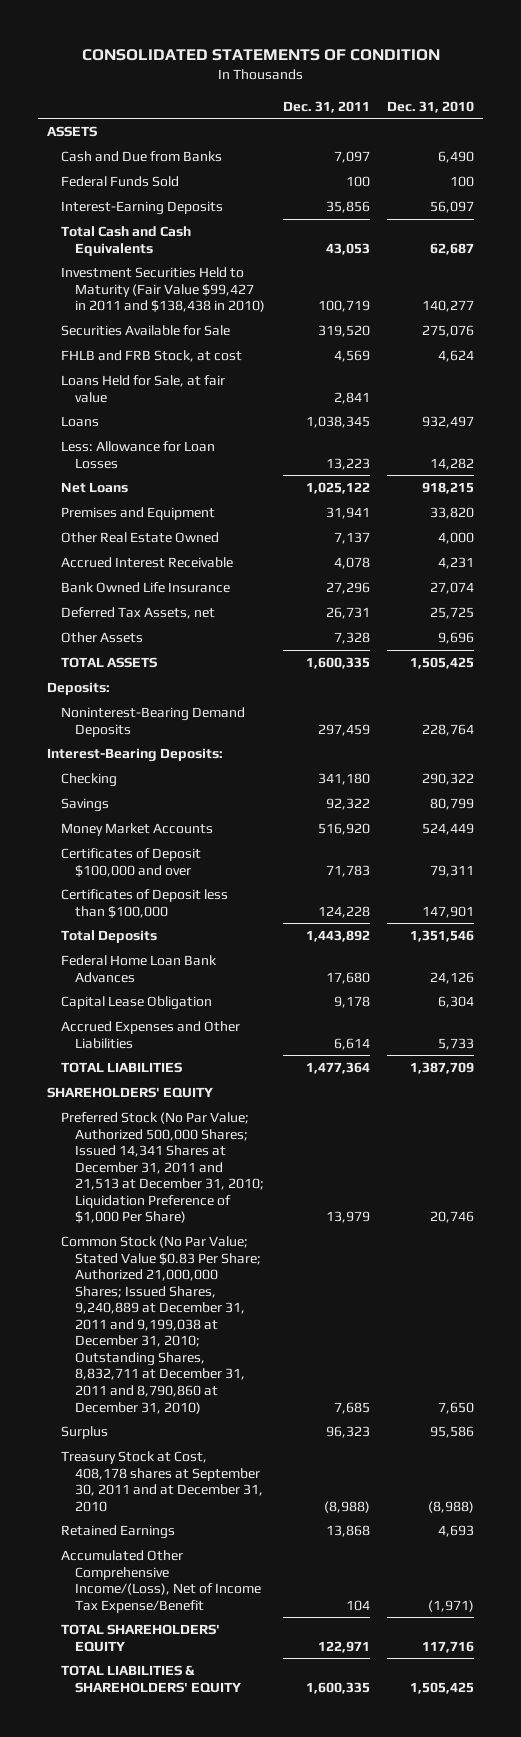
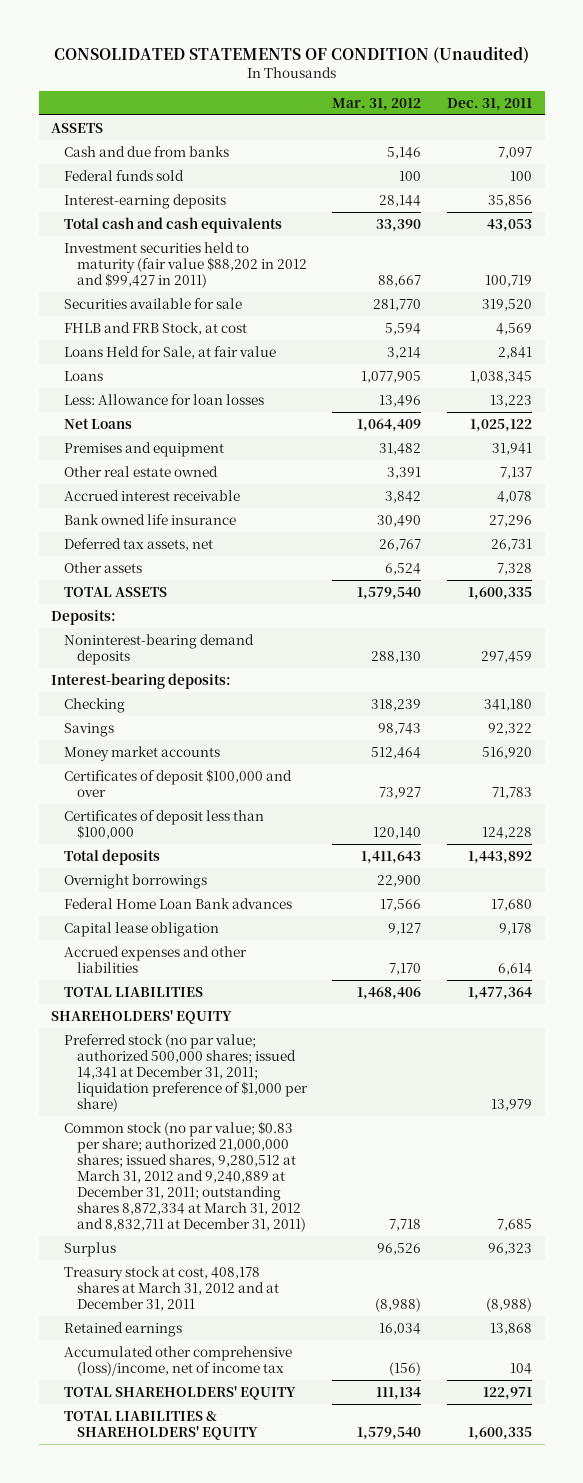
[81,49,440,62] CONSOLIDATED STATEMENTS OF CONDITION -> [53,45,529,63] CONSOLIDATED STATEMENTS OF CONDITION (Unaudited)
[387,100,475,113] Dec. 31, 2010 -> none
none -> [332,97,422,111] Mar. 31, 2012
[61,150,223,162] Cash and Due from Banks -> [64,145,230,157] Cash and due from banks
[61,175,180,187] Federal Funds Sold -> [64,169,185,181] Federal funds sold
[61,200,224,215] Interest-Earning Deposits -> [64,193,227,209] Interest-earning deposits
[61,225,192,256] Total Cash and Cash Equivalents -> [64,216,283,233] Total cash and cash equivalents
[61,266,266,313] Investment Securities Held to Maturity (Fair Value $99,427 in 2011 and $138,438 in 2010) -> [64,241,307,288] Investment securities held to maturity (fair value $88,202 in 2012 and $99,427 in 2011)
[61,324,231,336] Securities Available for Sale -> [64,297,243,309] Securities available for sale
[61,440,216,469] Less: Allowance for Loan Losses -> [64,393,265,405] Less: Allowance for loan losses
[61,506,216,520] Premises and Equipment -> [64,441,225,457] Premises and equipment
[61,531,220,543] Other Real Estate Owned -> [64,465,219,477] Other real estate owned
[61,556,234,568] Accrued Interest Receivable -> [64,489,241,501] Accrued interest receivable
[61,581,231,593] Bank Owned Life Insurance -> [64,513,237,525] Bank owned life insurance
[61,606,216,619] Deferred Tax Assets, net -> [64,537,214,551] Deferred tax assets, net
[61,631,144,643] Other Assets -> [64,561,143,573] Other assets
[61,706,246,737] Noninterest-Bearing Demand Deposits -> [64,633,255,665] Noninterest-bearing demand deposits
[47,747,224,762] Interest-Bearing Deposits: -> [51,672,232,689] Interest-bearing deposits:
[61,822,214,836] Money Market Accounts -> [64,745,221,761] Money market accounts
[61,847,202,877] Certificates of Deposit $100,000 and over -> [64,768,293,797] Certificates of deposit $100,000 and over
[61,888,229,918] Certificates of Deposit less than $100,000 -> [64,809,265,839] Certificates of deposit less than $100,000
[61,929,158,943] Total Deposits -> [64,848,161,865] Total deposits
none -> [64,873,208,889] Overnight borrowings
[61,954,218,983] Federal Home Loan Bank Advances -> [64,897,293,909] Federal Home Loan Bank advances
[61,995,213,1010] Capital Lease Obligation -> [64,921,220,937] Capital lease obligation
[61,1020,241,1049] Accrued Expenses and Other Liabilities -> [64,945,248,973] Accrued expenses and other liabilities
[61,1111,265,1224] Preferred Stock (No Par Value; Authorized 500,000 Shares; Issued 14,341 Shares at December 31, 2011 and 21,513 at December 31, 2010; Liquidation Preference of $1,000 Per Share) -> [64,1033,308,1113] Preferred stock (no par value; authorized 500,000 shares; issued 14,341 at December 31, 2011; liquidation preference of $1,000 per share)
[61,1235,262,1414] Common Stock (No Par Value; Stated Value $0.83 Per Share; Authorized 21,000,000 Shares; Issued Shares, 9,240,889 at December 31, 2011 and 9,199,038 at December 31, 2010; Outstanding Shares, 8,832,711 at December 31, 2011 and 8,790,860 at December 31, 2010) -> [64,1120,306,1233] Common stock (no par value; $0.83 per share; authorized 21,000,000 shares; issued shares, 9,280,512 at March 31, 2012 and 9,240,889 at December 31, 2011; outstanding shares 8,872,334 at March 31, 2012 and 8,832,711 at December 31, 2011)
[61,1450,264,1512] Treasury Stock at Cost, 408,178 shares at September 30, 2011 and at December 31, 2010 -> [64,1265,279,1311] Treasury stock at cost, 408,178 shares at March 31, 2012 and at December 31, 2011
[61,1524,176,1539] Retained Earnings -> [64,1321,183,1337] Retained earnings
[61,1549,262,1613] Accumulated Other Comprehensive Income/(Loss), Net of Income Tax Expense/Benefit -> [64,1345,293,1376] Accumulated other comprehensive (loss)/income, net of income tax

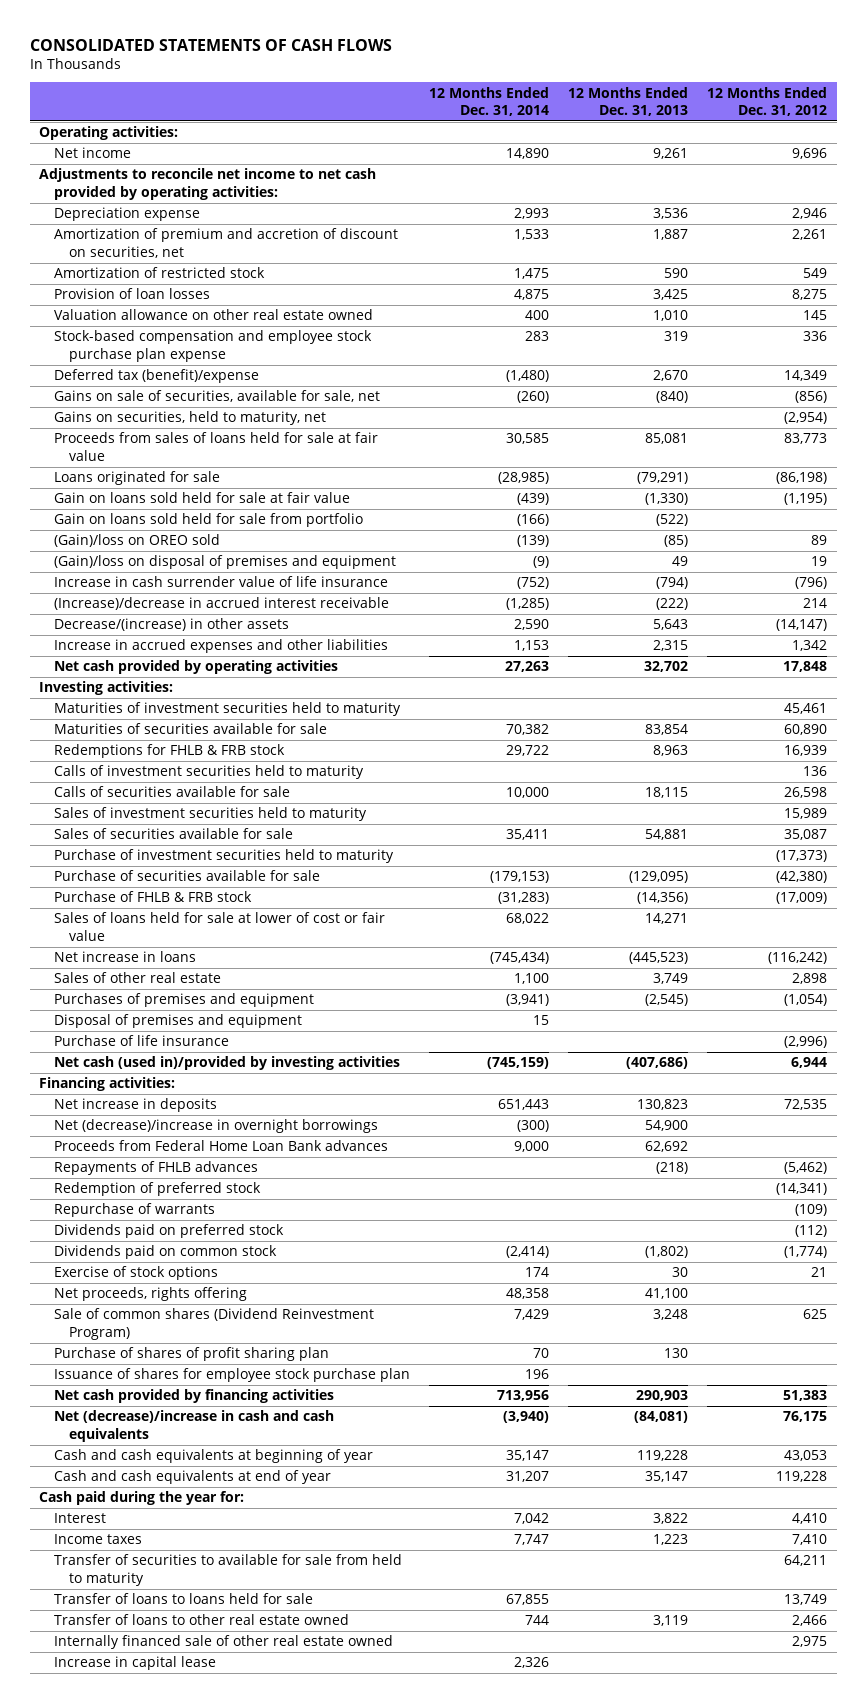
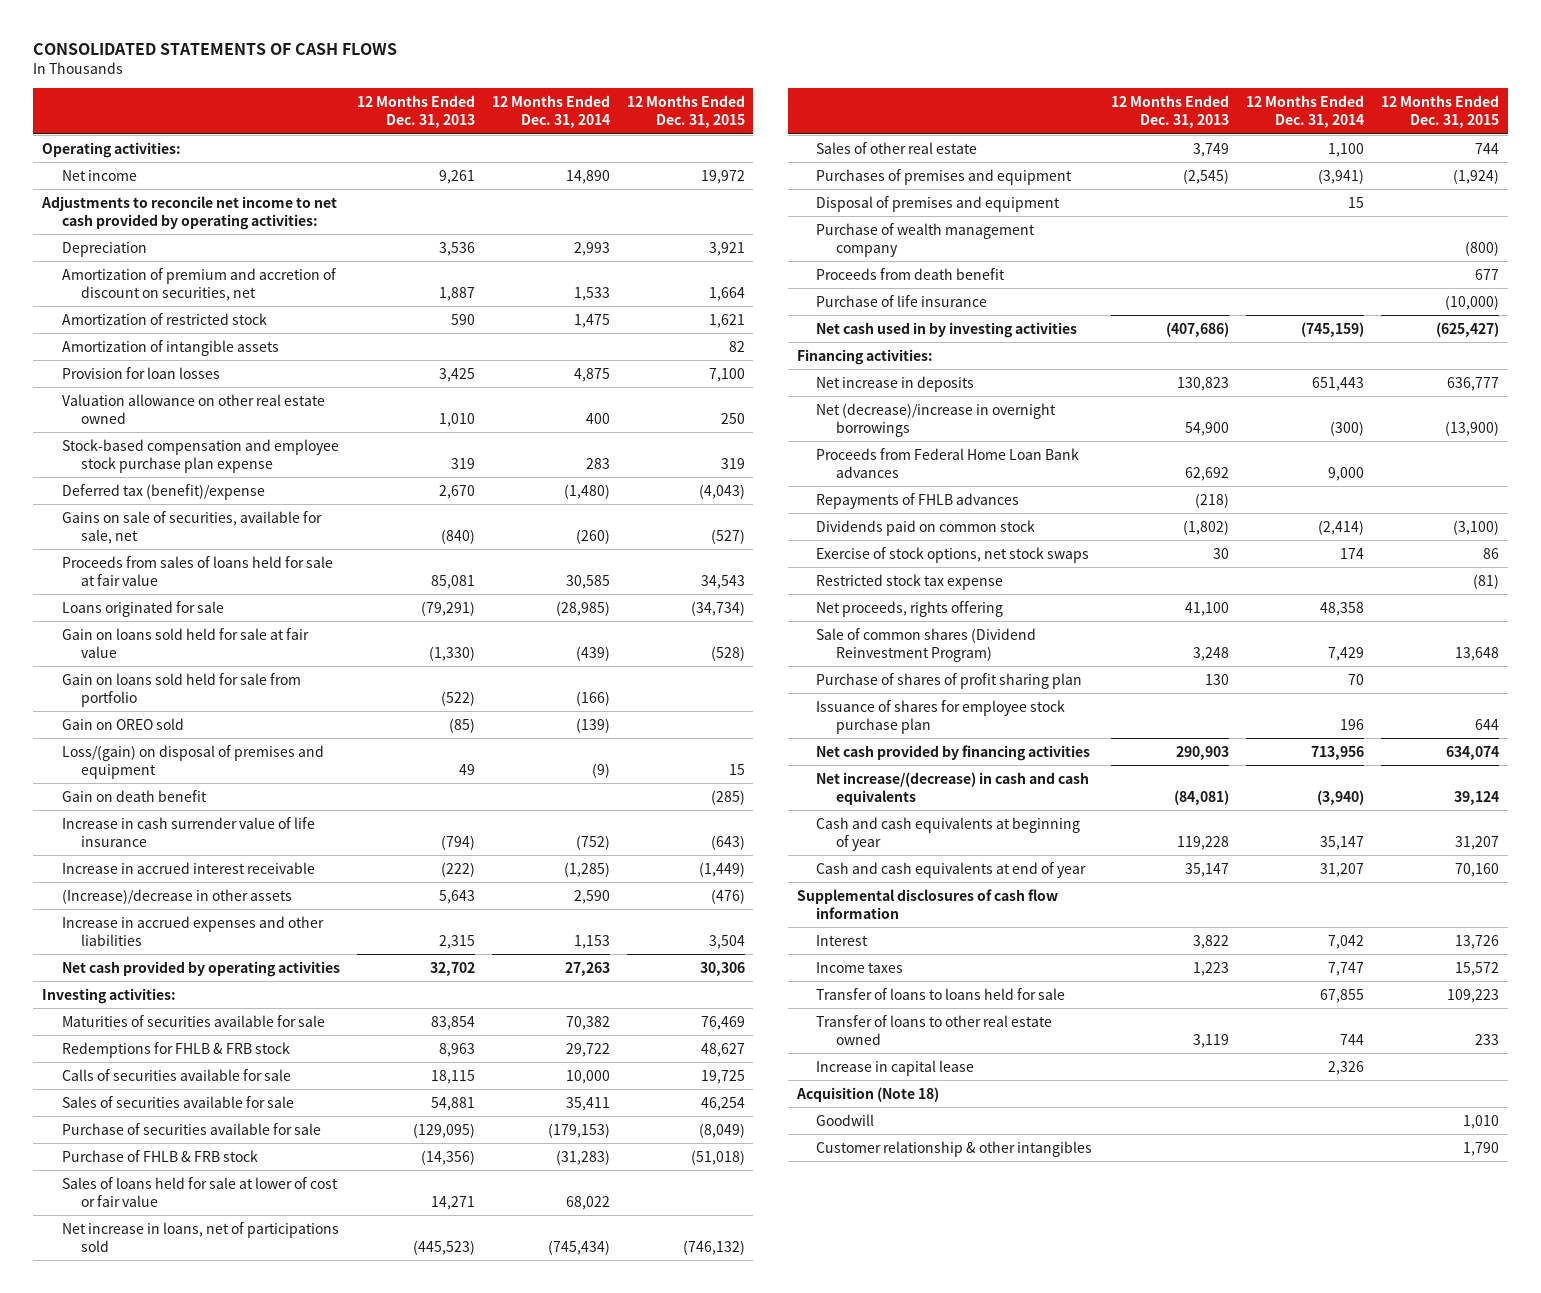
[707,86,828,116] 12 Months Ended Dec. 31, 2012 -> none
none -> [626,95,745,129] 12 Months Ended Dec. 31, 2015
[54,207,201,222] Depreciation expense -> [61,241,147,257] Depreciation
none -> [61,339,279,356] Amortization of intangible assets
[54,288,211,300] Provision of loan losses -> [61,366,220,379] Provision for loan losses
[54,411,327,426] Gains on securities, held to maturity, net -> none
[54,534,221,548] (Gain)/loss on OREO sold -> [61,717,184,730] Gain on OREO sold
[54,555,397,570] (Gain)/loss on disposal of premises and equipment -> [61,744,324,779] Loss/(gain) on disposal of premises and equipment
none -> [61,789,207,802] Gain on death benefit
[54,597,390,611] (Increase)/decrease in accrued interest receivable -> [61,861,315,874] Increase in accrued interest receivable
[54,618,290,632] Decrease/(increase) in other assets -> [61,888,292,904] (Increase)/decrease in other assets
[54,702,402,717] Maturities of investment securities held to maturity -> none
[54,765,365,780] Calls of investment securities held to maturity -> none
[54,807,368,822] Sales of investment securities held to maturity -> none
[54,849,395,864] Purchase of investment securities held to maturity -> none
[54,951,197,963] Net increase in loans -> [61,1221,339,1252] Net increase in loans, net of participations sold
none -> [816,222,1036,257] Purchase of wealth management company
none -> [816,267,1006,280] Proceeds from death benefit
[54,1056,401,1071] Net cash (used in)/provided by investing activities -> [816,321,1078,338] Net cash used in by investing activities
[54,1182,262,1197] Redemption of preferred stock -> none
[54,1203,216,1218] Repurchase of warrants -> none
[54,1224,285,1239] Dividends paid on preferred stock -> none
[54,1266,219,1281] Exercise of stock options -> [816,546,1090,563] Exercise of stock options, net stock swaps
none -> [816,573,1004,590] Restricted stock tax expense
[54,1410,335,1442] Net (decrease)/increase in cash and cash equivalents -> [816,771,1090,805] Net increase/(decrease) in cash and cash equivalents
[39,1491,245,1506] Cash paid during the year for: -> none
none -> [796,888,1058,919] Supplemental disclosures of cash flow information
[54,1554,403,1586] Transfer of securities to available for sale from held to maturity -> none
[54,1635,394,1650] Internally financed sale of other real estate owned -> none
none -> [795,1086,939,1102] Acquisition (Note 18)
none -> [816,1113,875,1126] Goodwill
none -> [816,1140,1093,1157] Customer relationship & other intangibles

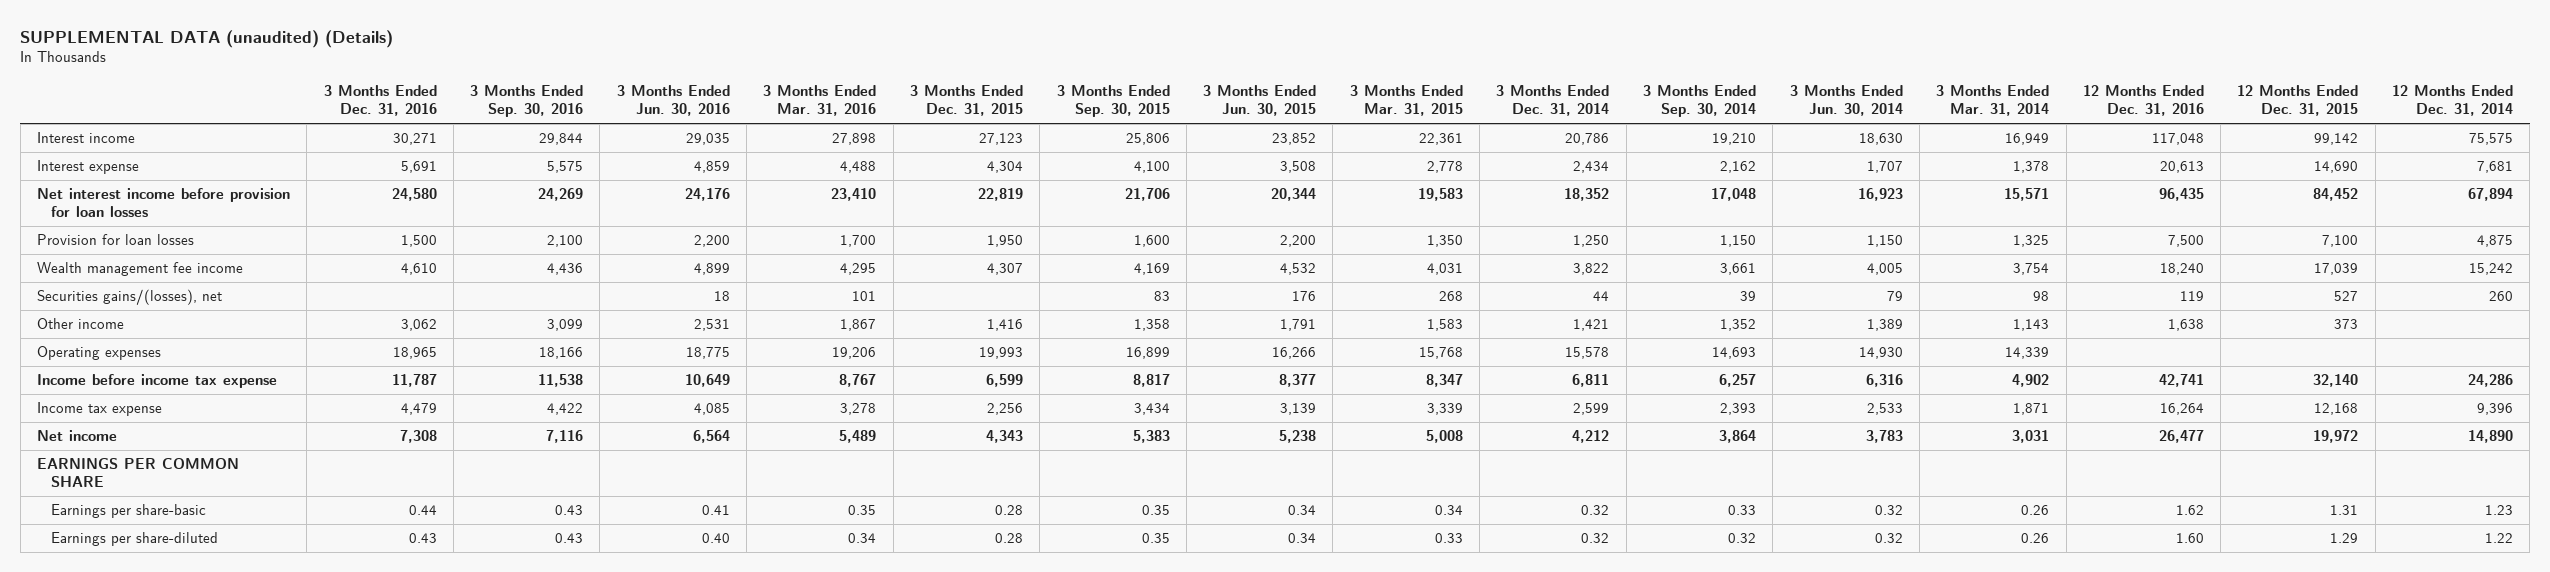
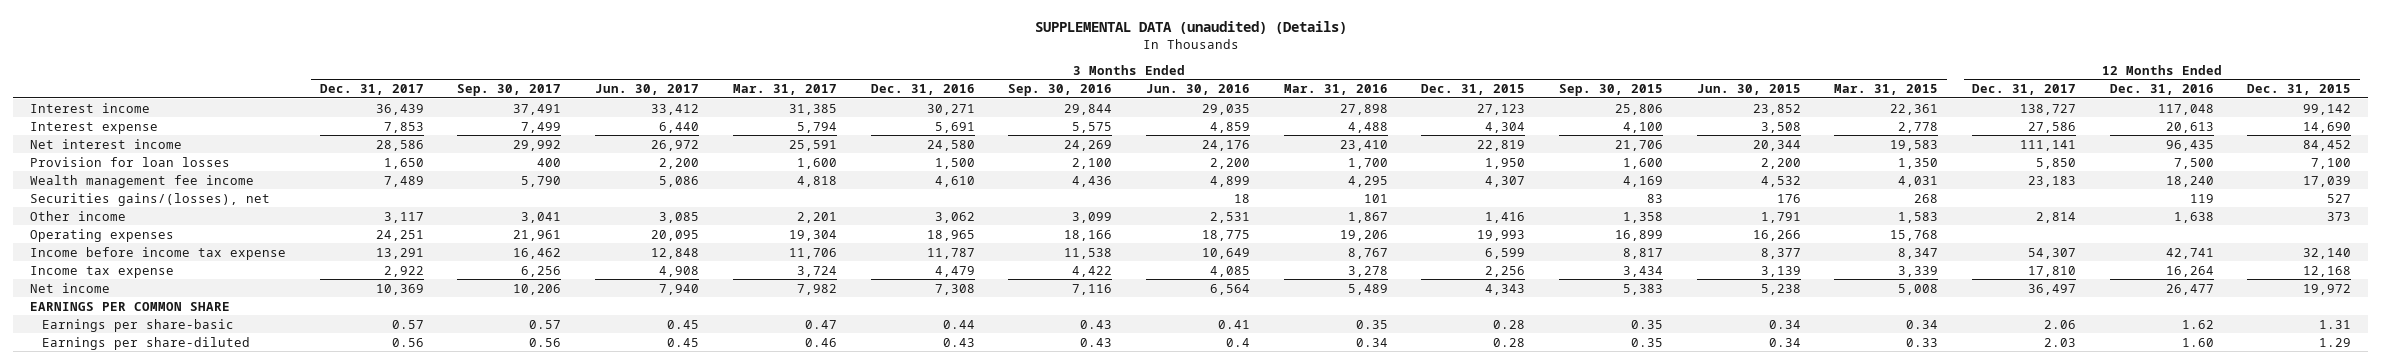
[1496,85,1610,117] 3 Months Ended Dec. 31, 2014 -> none
[1642,85,1756,118] 3 Months Ended Sep. 30, 2014 -> none
[1789,85,1903,117] 3 Months Ended Jun. 30, 2014 -> none
[1936,85,2050,117] 3 Months Ended Mar. 31, 2014 -> none
[2392,85,2514,117] 12 Months Ended Dec. 31, 2014 -> none
none -> [319,83,424,95] Dec. 31, 2017
none -> [457,83,562,96] Sep. 30, 2017
none -> [595,83,700,95] Jun. 30, 2017
none -> [732,83,837,95] Mar. 31, 2017
none -> [1972,83,2077,95] Dec. 31, 2017
[36,188,290,218] Net interest income before provision for loan losses -> [30,138,183,149] Net interest income
[701,533,730,544] 0.40 -> [1225,337,1250,347] 0.4

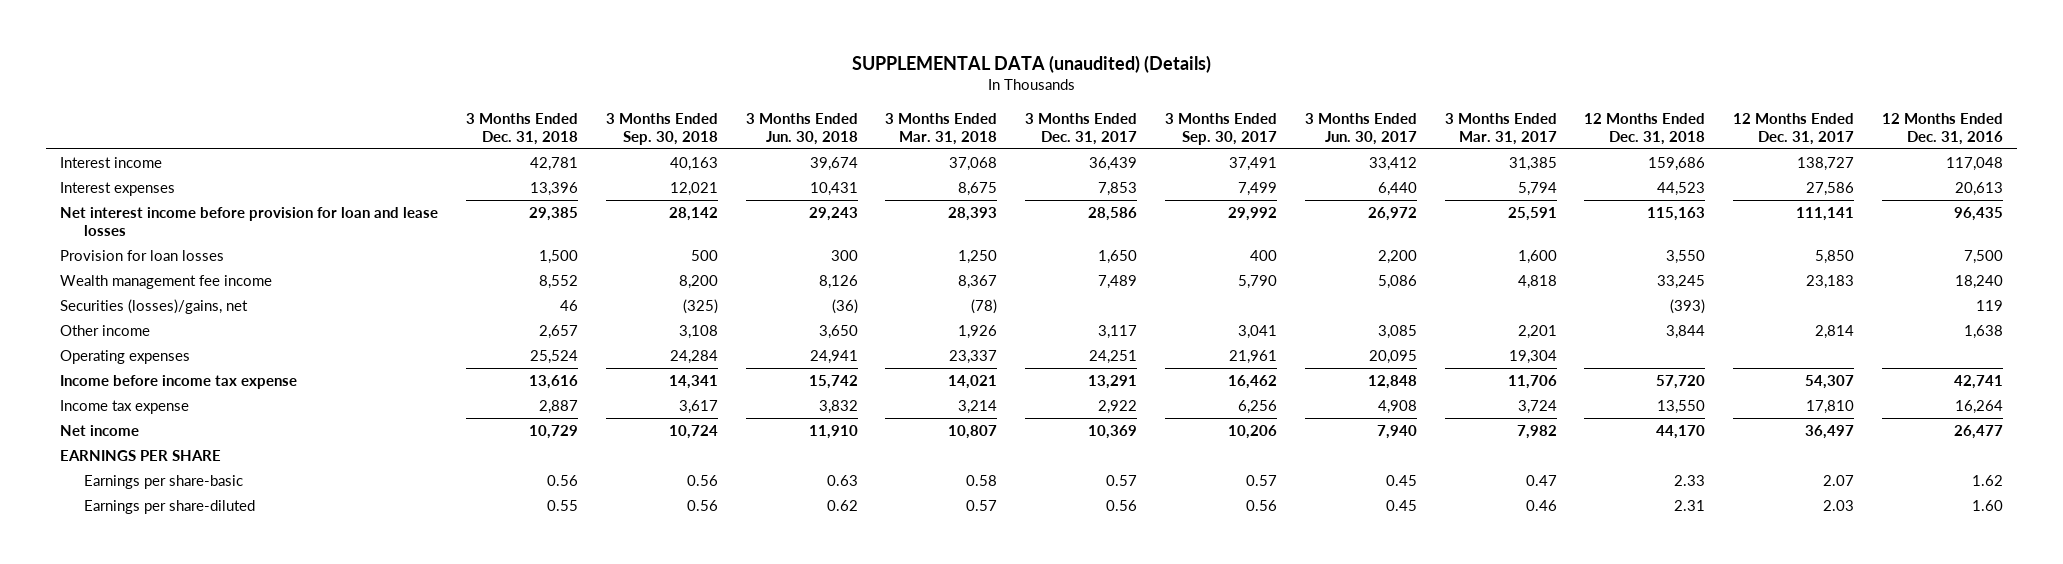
[870,83,975,95] Dec. 31, 2016 -> none
[1008,83,1113,96] Sep. 30, 2016 -> none
[1145,83,1250,95] Jun. 30, 2016 -> none
[1283,83,1388,95] Mar. 31, 2016 -> none
[1421,83,1526,95] Dec. 31, 2015 -> none
[1558,83,1663,96] Sep. 30, 2015 -> none
[1696,83,1801,95] Jun. 30, 2015 -> none
[1834,83,1939,95] Mar. 31, 2015 -> none
[2247,83,2352,95] Dec. 31, 2015 -> none
none -> [465,112,578,145] 3 Months Ended Dec. 31, 2018
none -> [605,112,718,145] 3 Months Ended Sep. 30, 2018
none -> [745,112,858,145] 3 Months Ended Jun. 30, 2018
none -> [885,112,998,145] 3 Months Ended Mar. 31, 2018
none -> [1584,112,1706,145] 12 Months Ended Dec. 31, 2018
[30,121,159,134] Interest expense -> [60,181,176,196] Interest expenses
[30,138,183,149] Net interest income -> [60,206,439,236] Net interest income before provision for loan and lease losses
[30,192,271,206] Securities gains/(losses), net -> [60,298,249,314] Securities (losses)/gains, net
[30,301,231,311] EARNINGS PER COMMON SHARE -> [60,449,222,461] EARNINGS PER SHARE
[2044,319,2077,329] 2.06 -> [1823,474,1855,486] 2.07

